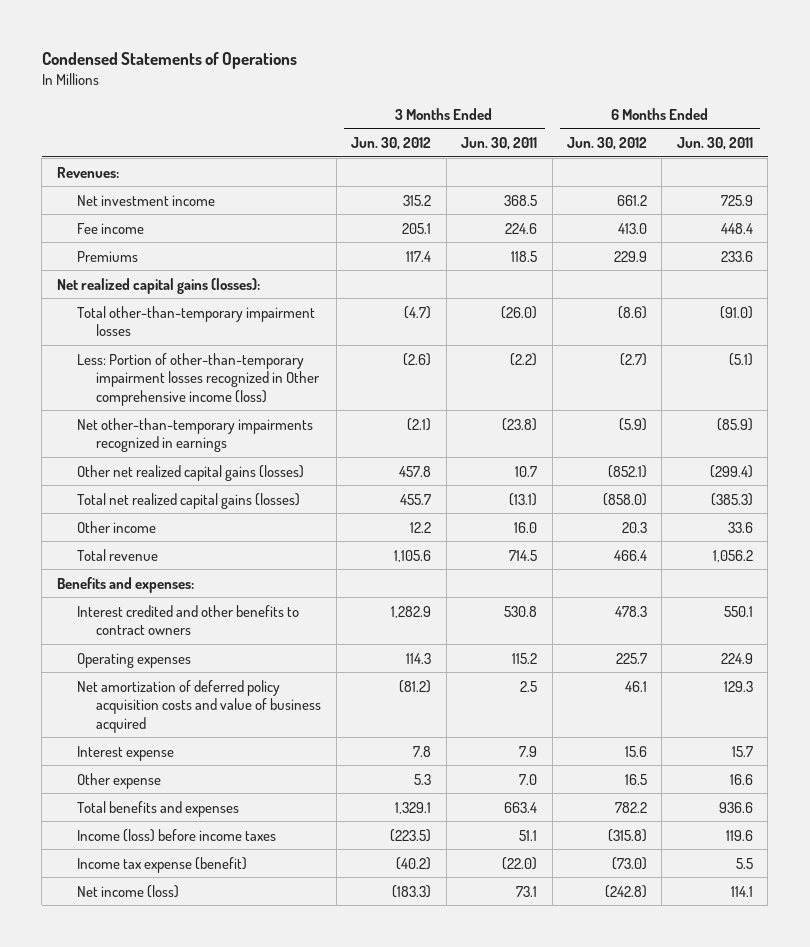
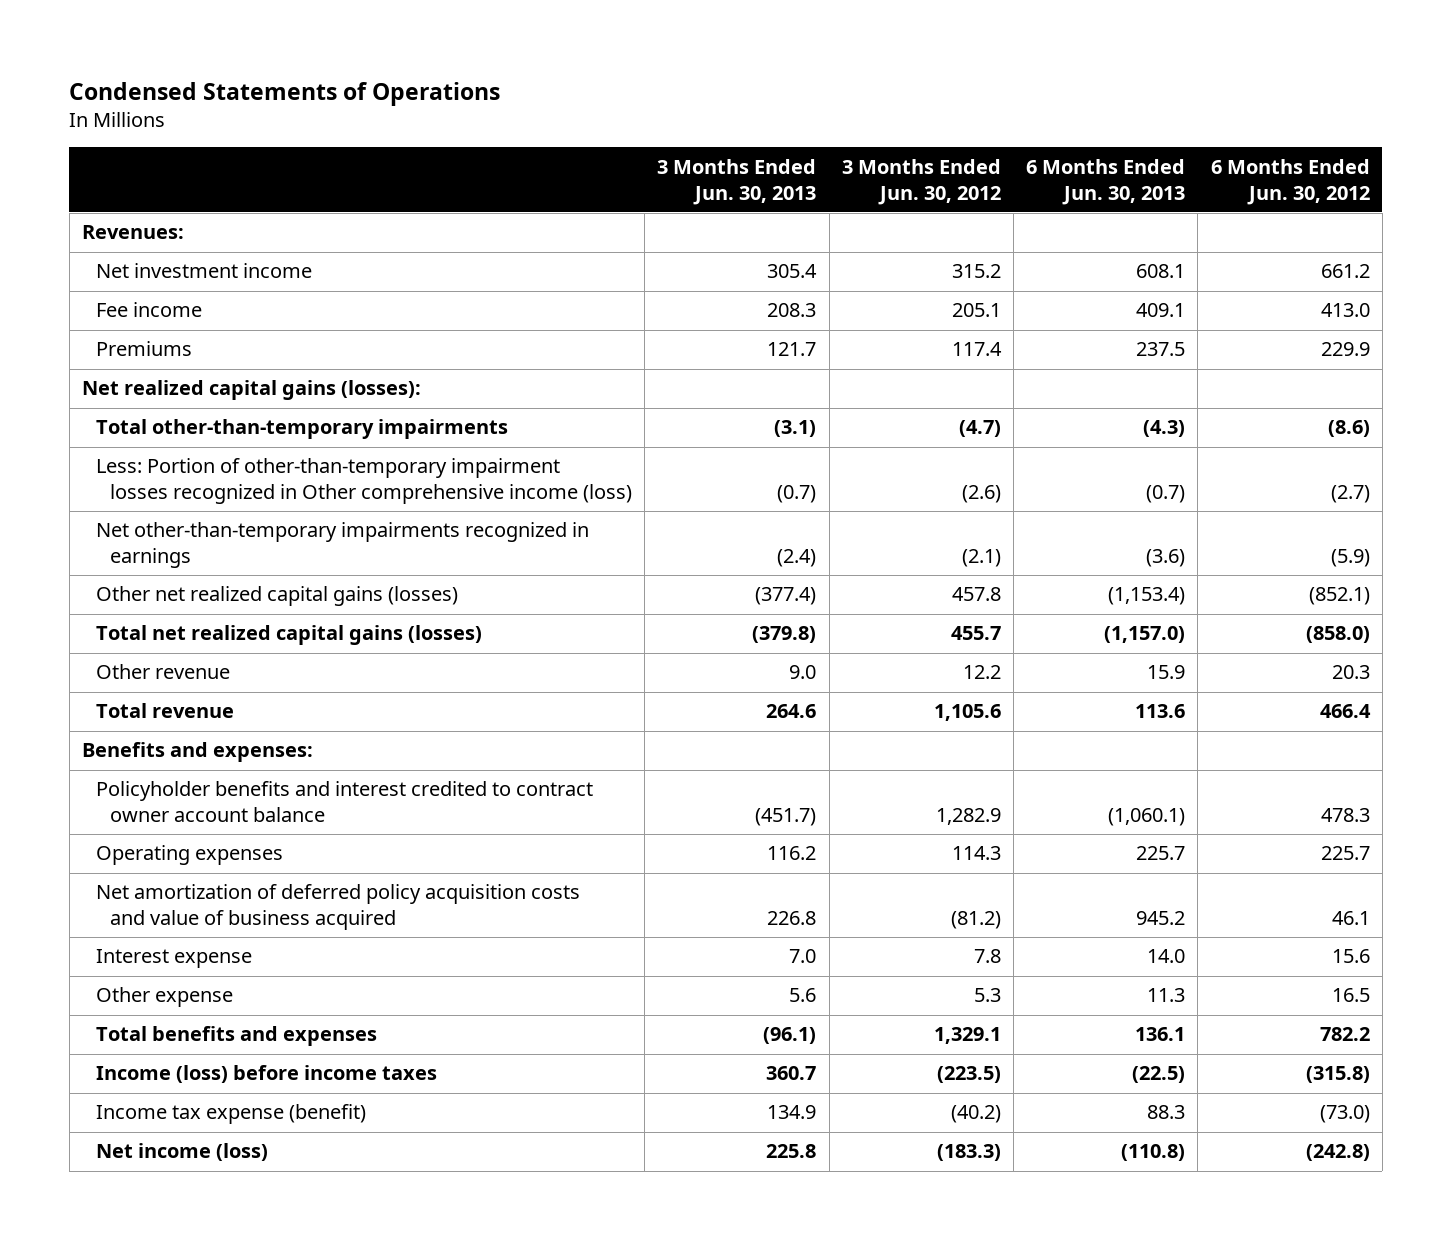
[461,137,538,151] Jun. 30, 2011 -> none
[676,137,753,151] Jun. 30, 2011 -> none
none -> [657,158,817,205] 3 Months Ended Jun. 30, 2013
none -> [1026,158,1186,205] 6 Months Ended Jun. 30, 2013
[76,305,315,337] Total other-than-temporary impairment losses -> [95,419,508,440] Total other-than-temporary impairments
[76,520,156,533] Other income -> [95,664,230,680] Other revenue
[76,604,299,636] Interest credited and other benefits to contract owners -> [95,781,593,823] Policyholder benefits and interest credited to contract owner account balance

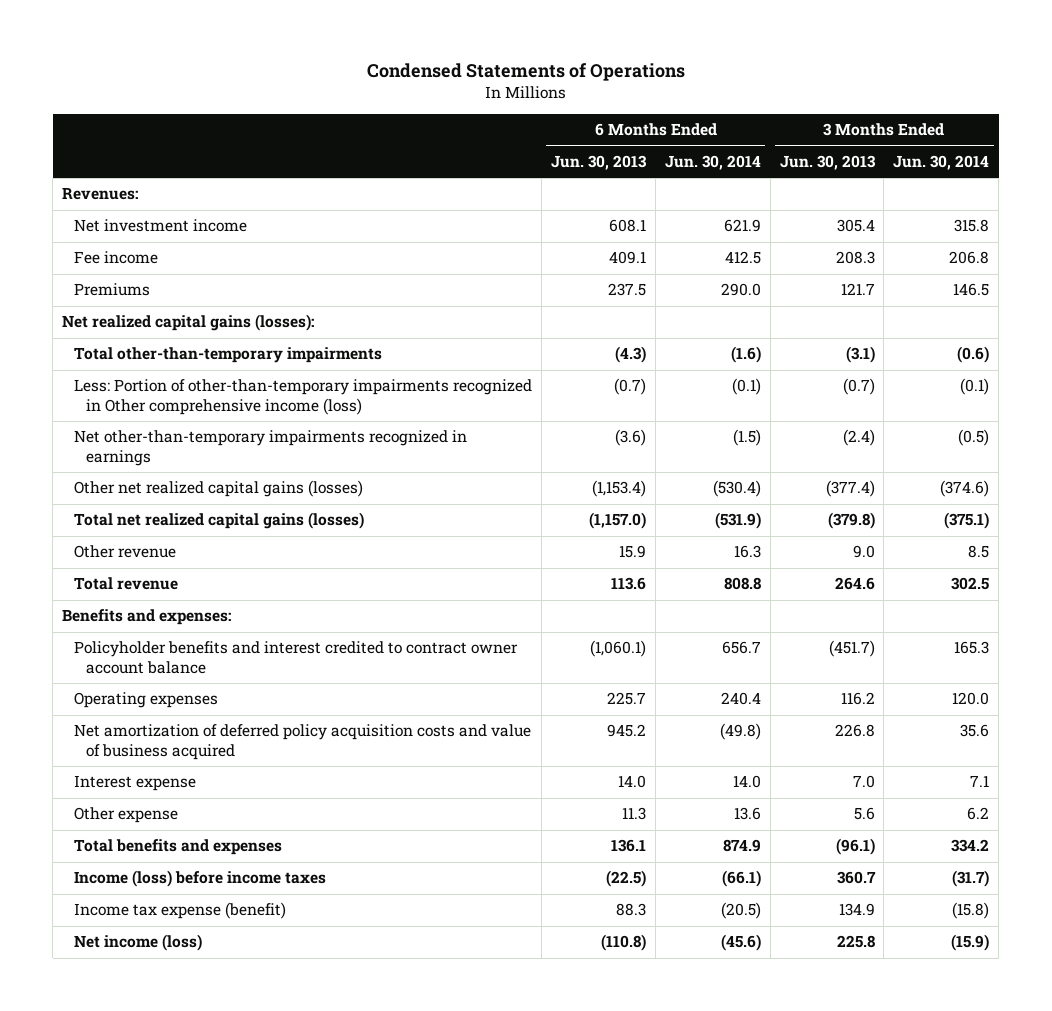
[841,158,1001,205] 3 Months Ended Jun. 30, 2012 -> none
[1210,158,1370,205] 6 Months Ended Jun. 30, 2012 -> none
none -> [664,154,761,170] Jun. 30, 2014
none -> [893,154,990,170] Jun. 30, 2014
[95,458,633,505] Less: Portion of other-than-temporary impairment losses recognized in Other comprehensive income (loss) -> [74,379,533,415] Less: Portion of other-than-temporary impairments recognized in Other comprehensive income (loss)

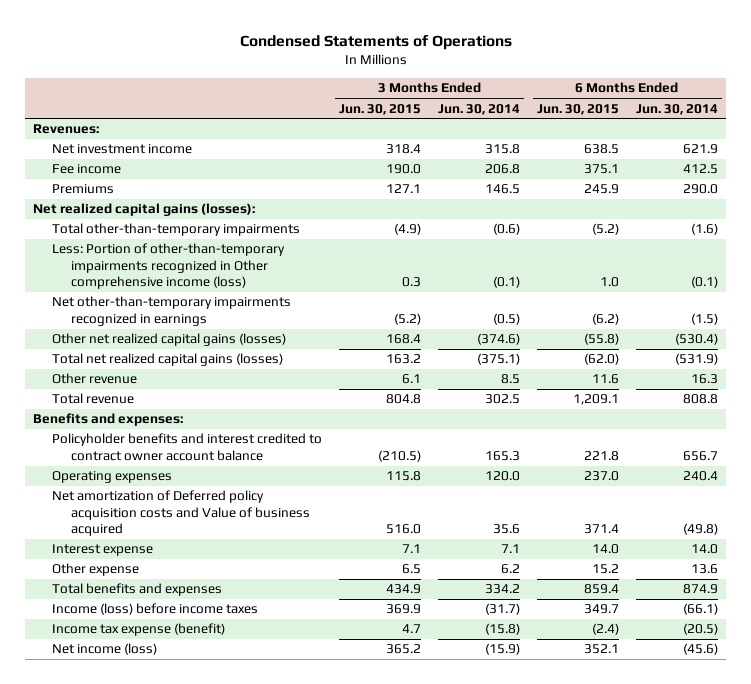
[550,154,647,170] Jun. 30, 2013 -> none
[779,154,876,170] Jun. 30, 2013 -> none
none -> [339,103,422,115] Jun. 30, 2015
none -> [536,103,619,115] Jun. 30, 2015
[74,724,532,760] Net amortization of deferred policy acquisition costs and value of business acquired -> [52,490,311,537] Net amortization of Deferred policy acquisition costs and Value of business acquired

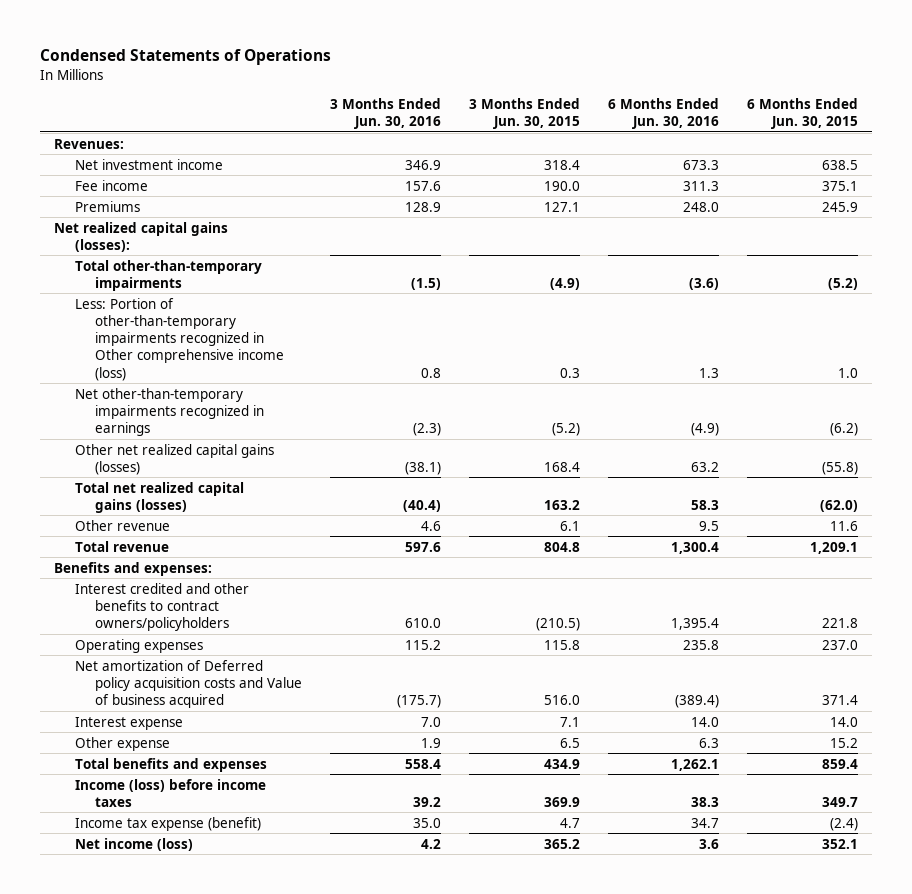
[438,103,521,115] Jun. 30, 2014 -> none
[635,103,718,115] Jun. 30, 2014 -> none
none -> [330,97,442,130] 3 Months Ended Jun. 30, 2016
none -> [608,97,720,130] 6 Months Ended Jun. 30, 2016
[52,433,323,461] Policyholder benefits and interest credited to contract owner account balance -> [74,582,249,632] Interest credited and other benefits to contract owners/policyholders

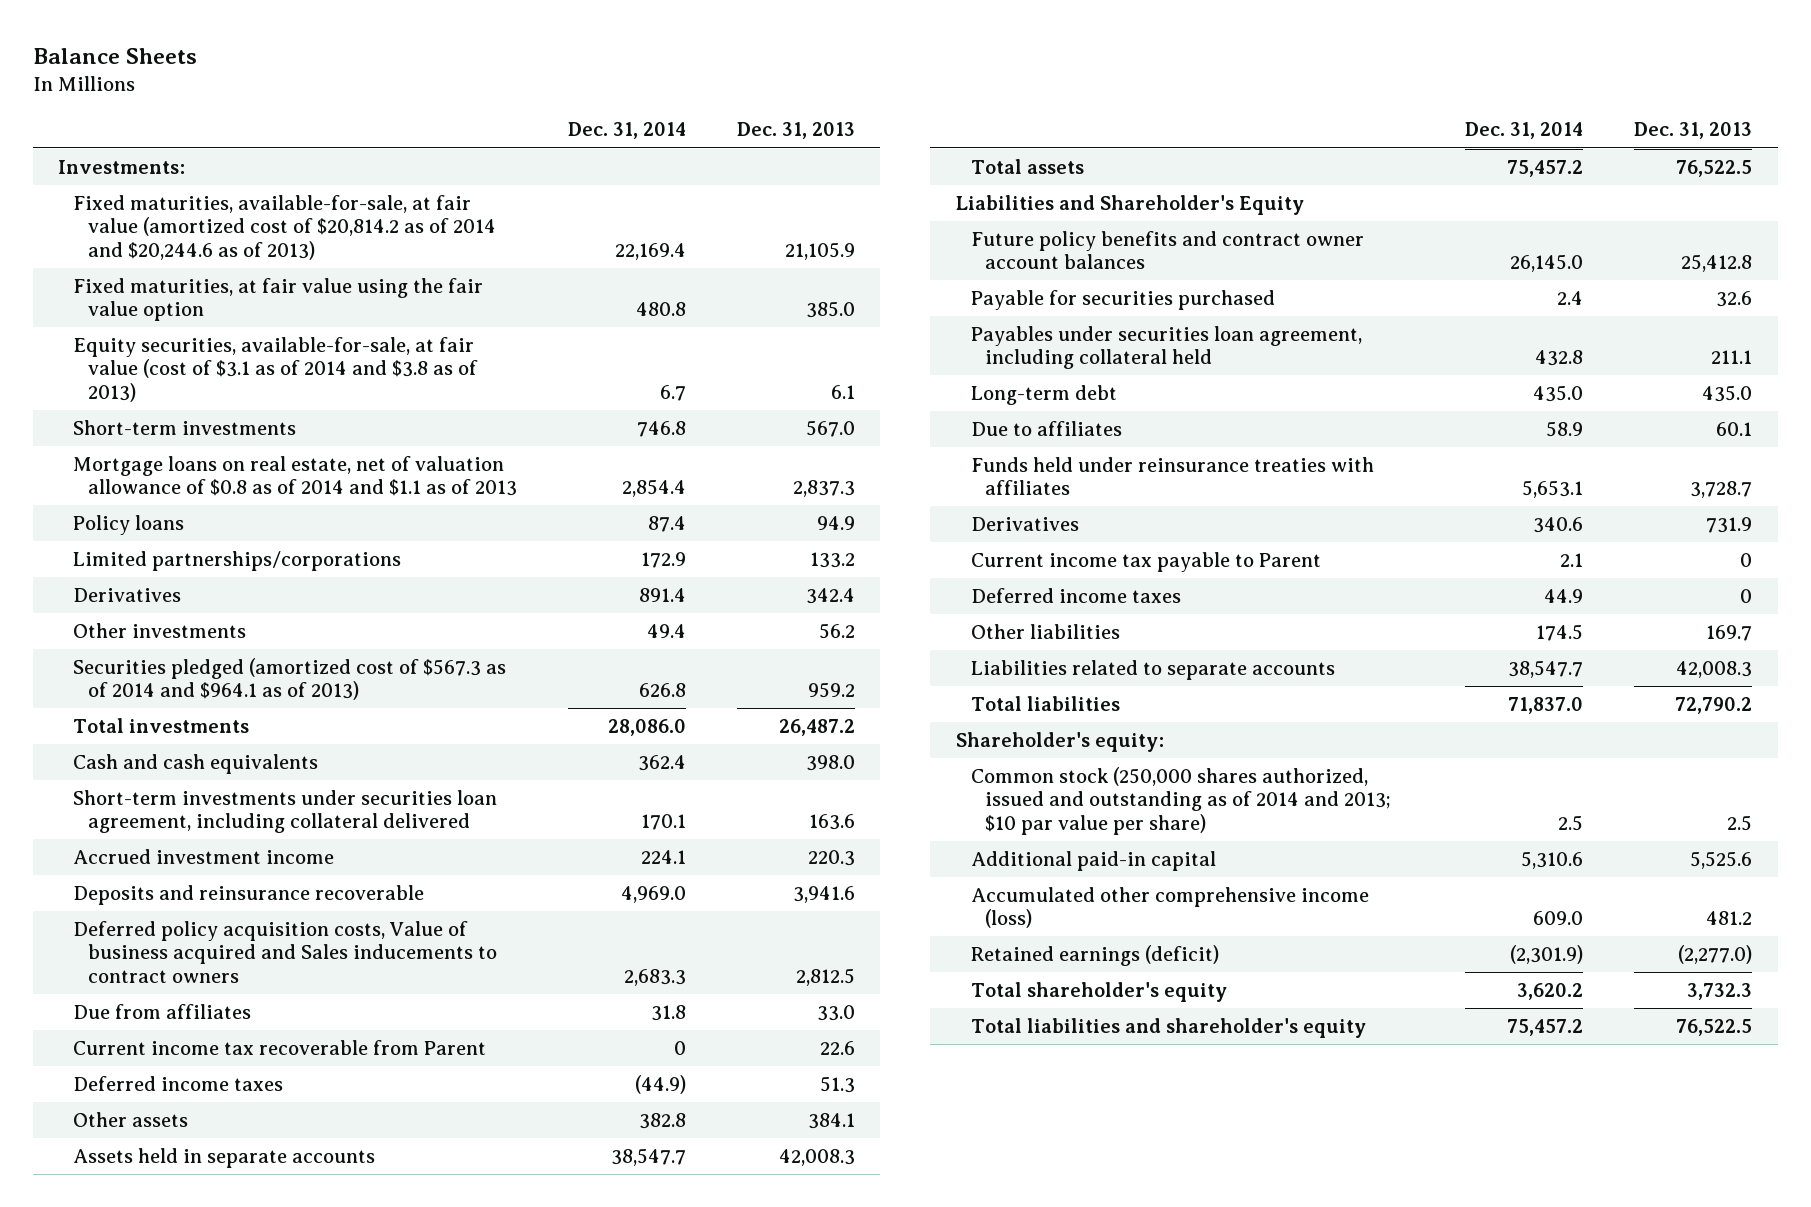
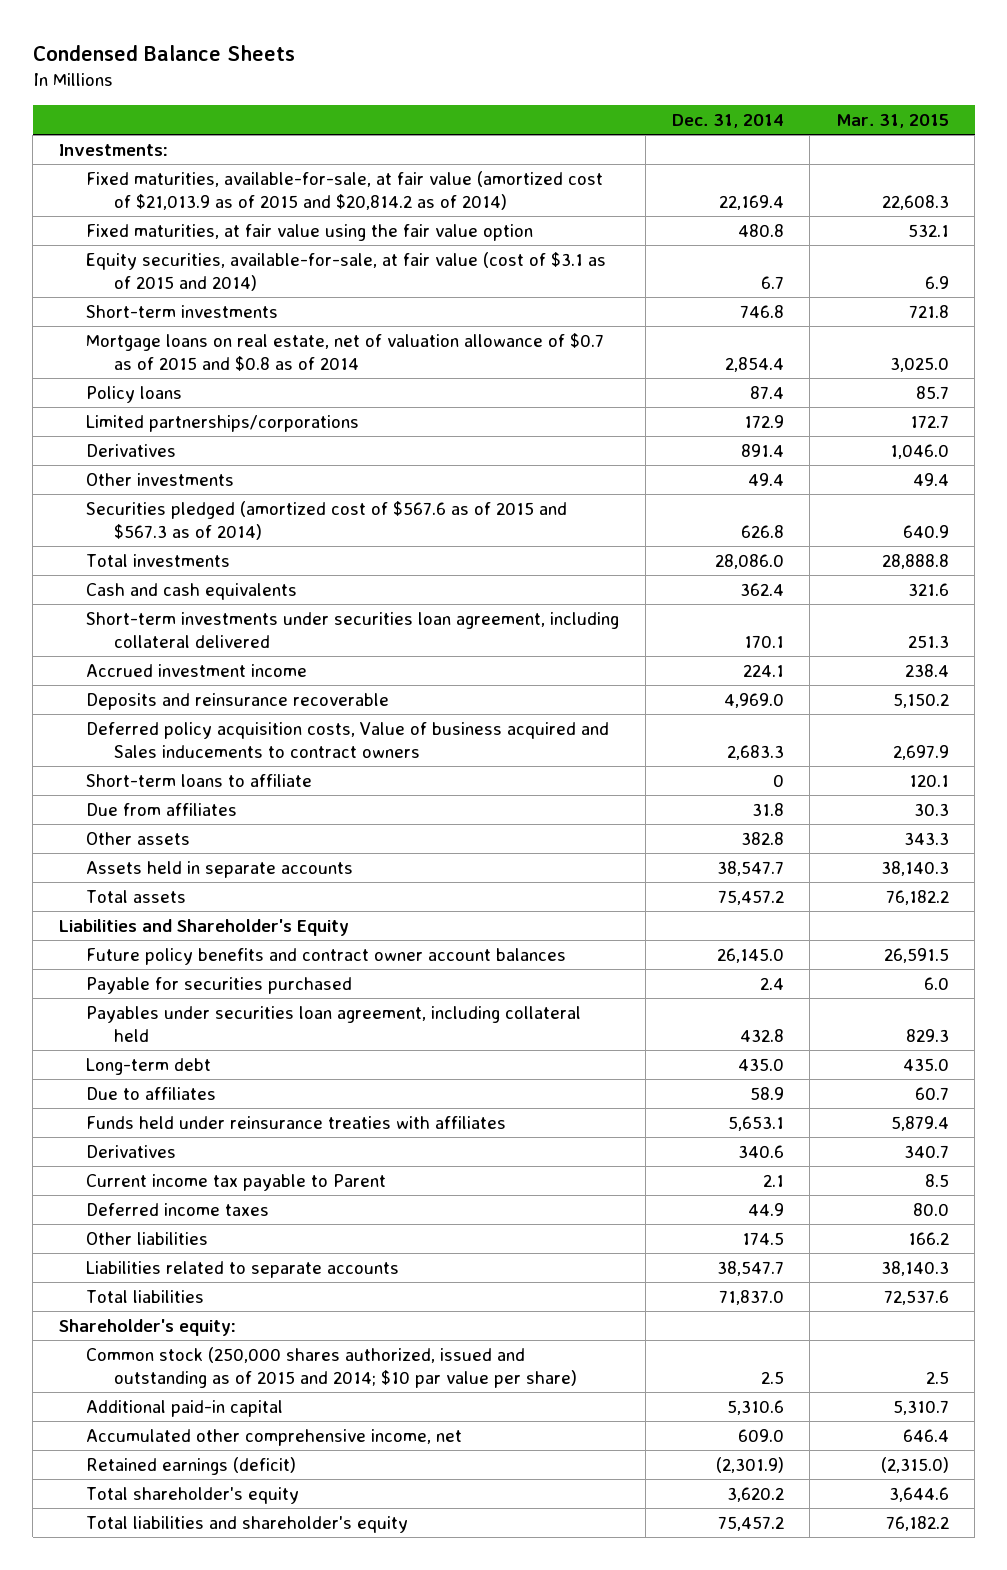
[32,48,197,65] Balance Sheets -> [32,45,295,62] Condensed Balance Sheets
[736,122,855,140] Dec. 31, 2013 -> none
none -> [835,113,949,128] Mar. 31, 2015
[72,195,496,260] Fixed maturities, available-for-sale, at fair value (amortized cost of $20,814.2 as of 2014 and $20,244.6 as of 2013) -> [86,170,604,210] Fixed maturities, available-for-sale, at fair value (amortized cost of $21,013.9 as of 2015 and $20,814.2 as of 2014)
[72,337,478,402] Equity securities, available-for-sale, at fair value (cost of $3.1 as of 2014 and $3.8 as of 2013) -> [86,251,607,291] Equity securities, available-for-sale, at fair value (cost of $3.1 as of 2015 and 2014)
[72,456,517,497] Mortgage loans on real estate, net of valuation allowance of $0.8 as of 2014 and $1.1 as of 2013 -> [86,332,605,371] Mortgage loans on real estate, net of valuation allowance of $0.7 as of 2015 and $0.8 as of 2014
[72,658,506,701] Securities pledged (amortized cost of $567.3 as of 2014 and $964.1 as of 2013) -> [86,500,568,540] Securities pledged (amortized cost of $567.6 as of 2015 and $567.3 as of 2014)
none -> [86,773,313,787] Short-term loans to affiliate
[72,1040,486,1056] Current income tax recoverable from Parent -> none
[72,1076,283,1092] Deferred income taxes -> none
[970,767,1392,835] Common stock (250,000 shares authorized, issued and outstanding as of 2014 and 2013; $10 par value per share) -> [86,1346,578,1388] Common stock (250,000 shares authorized, issued and outstanding as of 2015 and 2014; $10 par value per share)
[970,887,1369,929] Accumulated other comprehensive income (loss) -> [86,1428,463,1446] Accumulated other comprehensive income, net

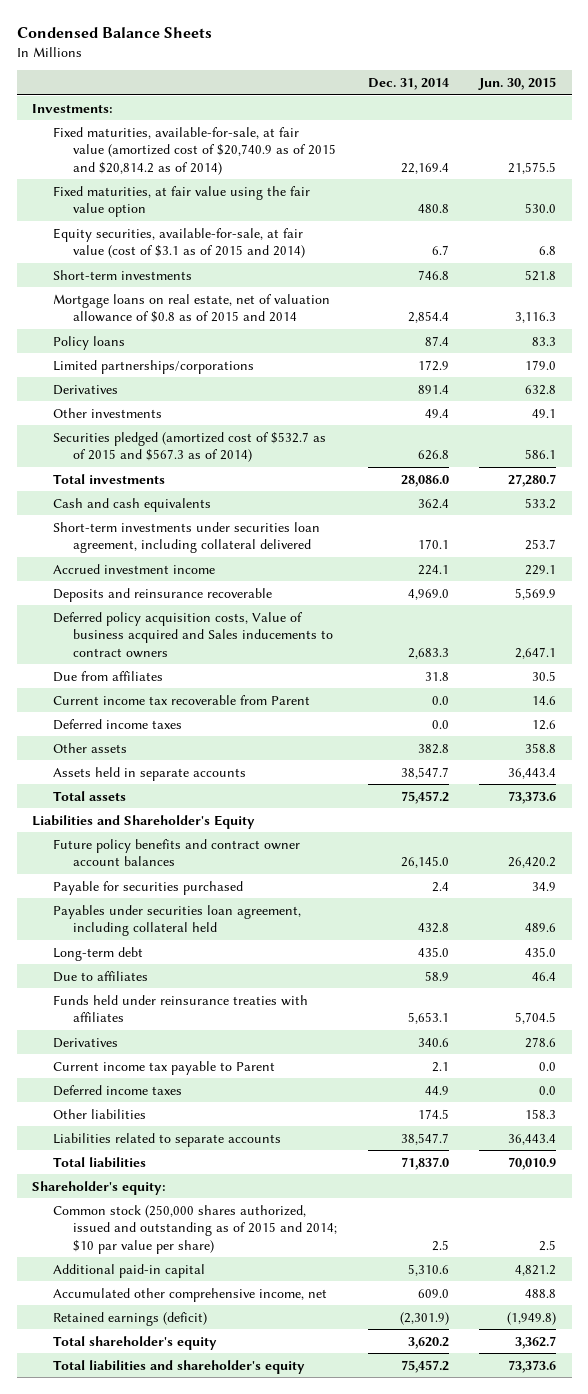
[835,113,949,128] Mar. 31, 2015 -> none
none -> [478,76,557,90] Jun. 30, 2015
[86,170,604,210] Fixed maturities, available-for-sale, at fair value (amortized cost of $21,013.9 as of 2015 and $20,814.2 as of 2014) -> [52,126,337,175] Fixed maturities, available-for-sale, at fair value (amortized cost of $20,740.9 as of 2015 and $20,814.2 as of 2014)
[86,332,605,371] Mortgage loans on real estate, net of valuation allowance of $0.7 as of 2015 and $0.8 as of 2014 -> [52,293,330,324] Mortgage loans on real estate, net of valuation allowance of $0.8 as of 2015 and 2014
[86,500,568,540] Securities pledged (amortized cost of $567.6 as of 2015 and $567.3 as of 2014) -> [52,431,326,463] Securities pledged (amortized cost of $532.7 as of 2015 and $567.3 as of 2014)
[86,773,313,787] Short-term loans to affiliate -> none
none -> [52,694,310,705] Current income tax recoverable from Parent
none -> [52,718,182,730] Deferred income taxes

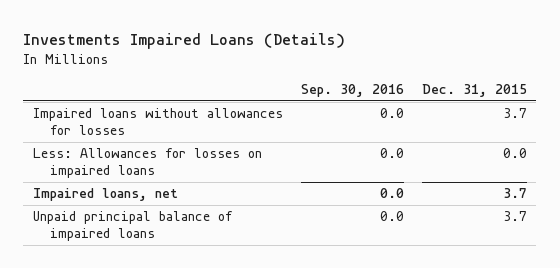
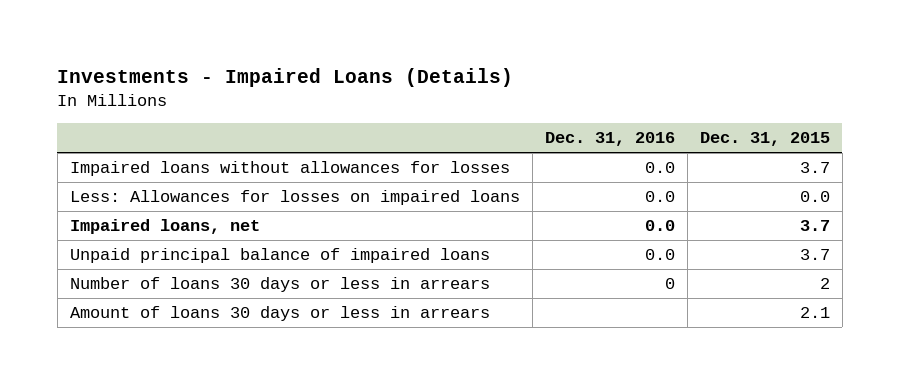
[23,32,346,49] Investments Impaired Loans (Details) -> [57,68,514,88] Investments - Impaired Loans (Details)
[300,83,404,97] Sep. 30, 2016 -> none
none -> [544,132,675,147] Dec. 31, 2016
none -> [69,277,490,293] Number of loans 30 days or less in arrears
none -> [69,306,490,322] Amount of loans 30 days or less in arrears

